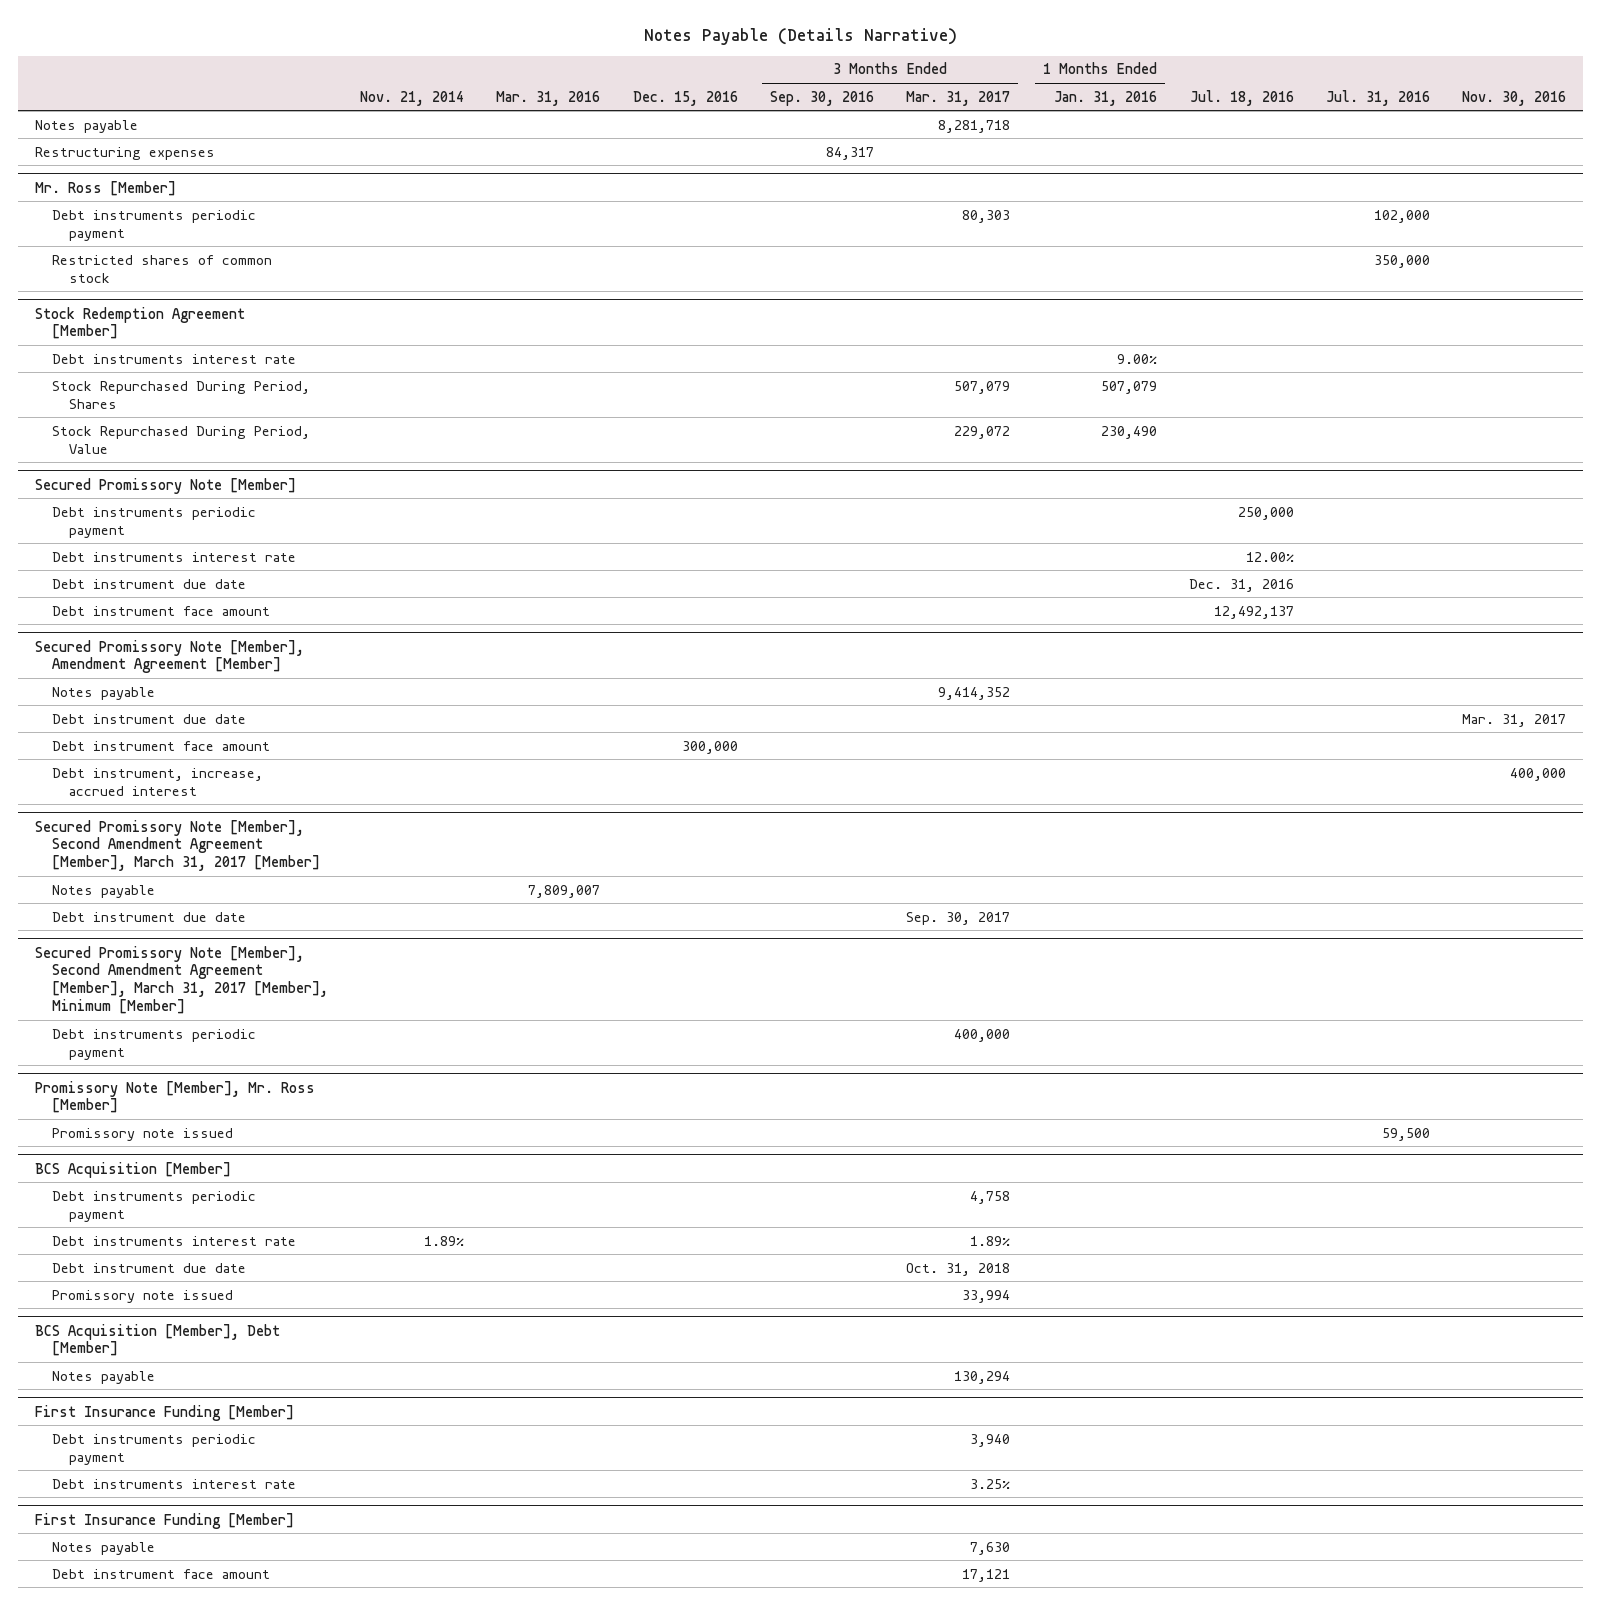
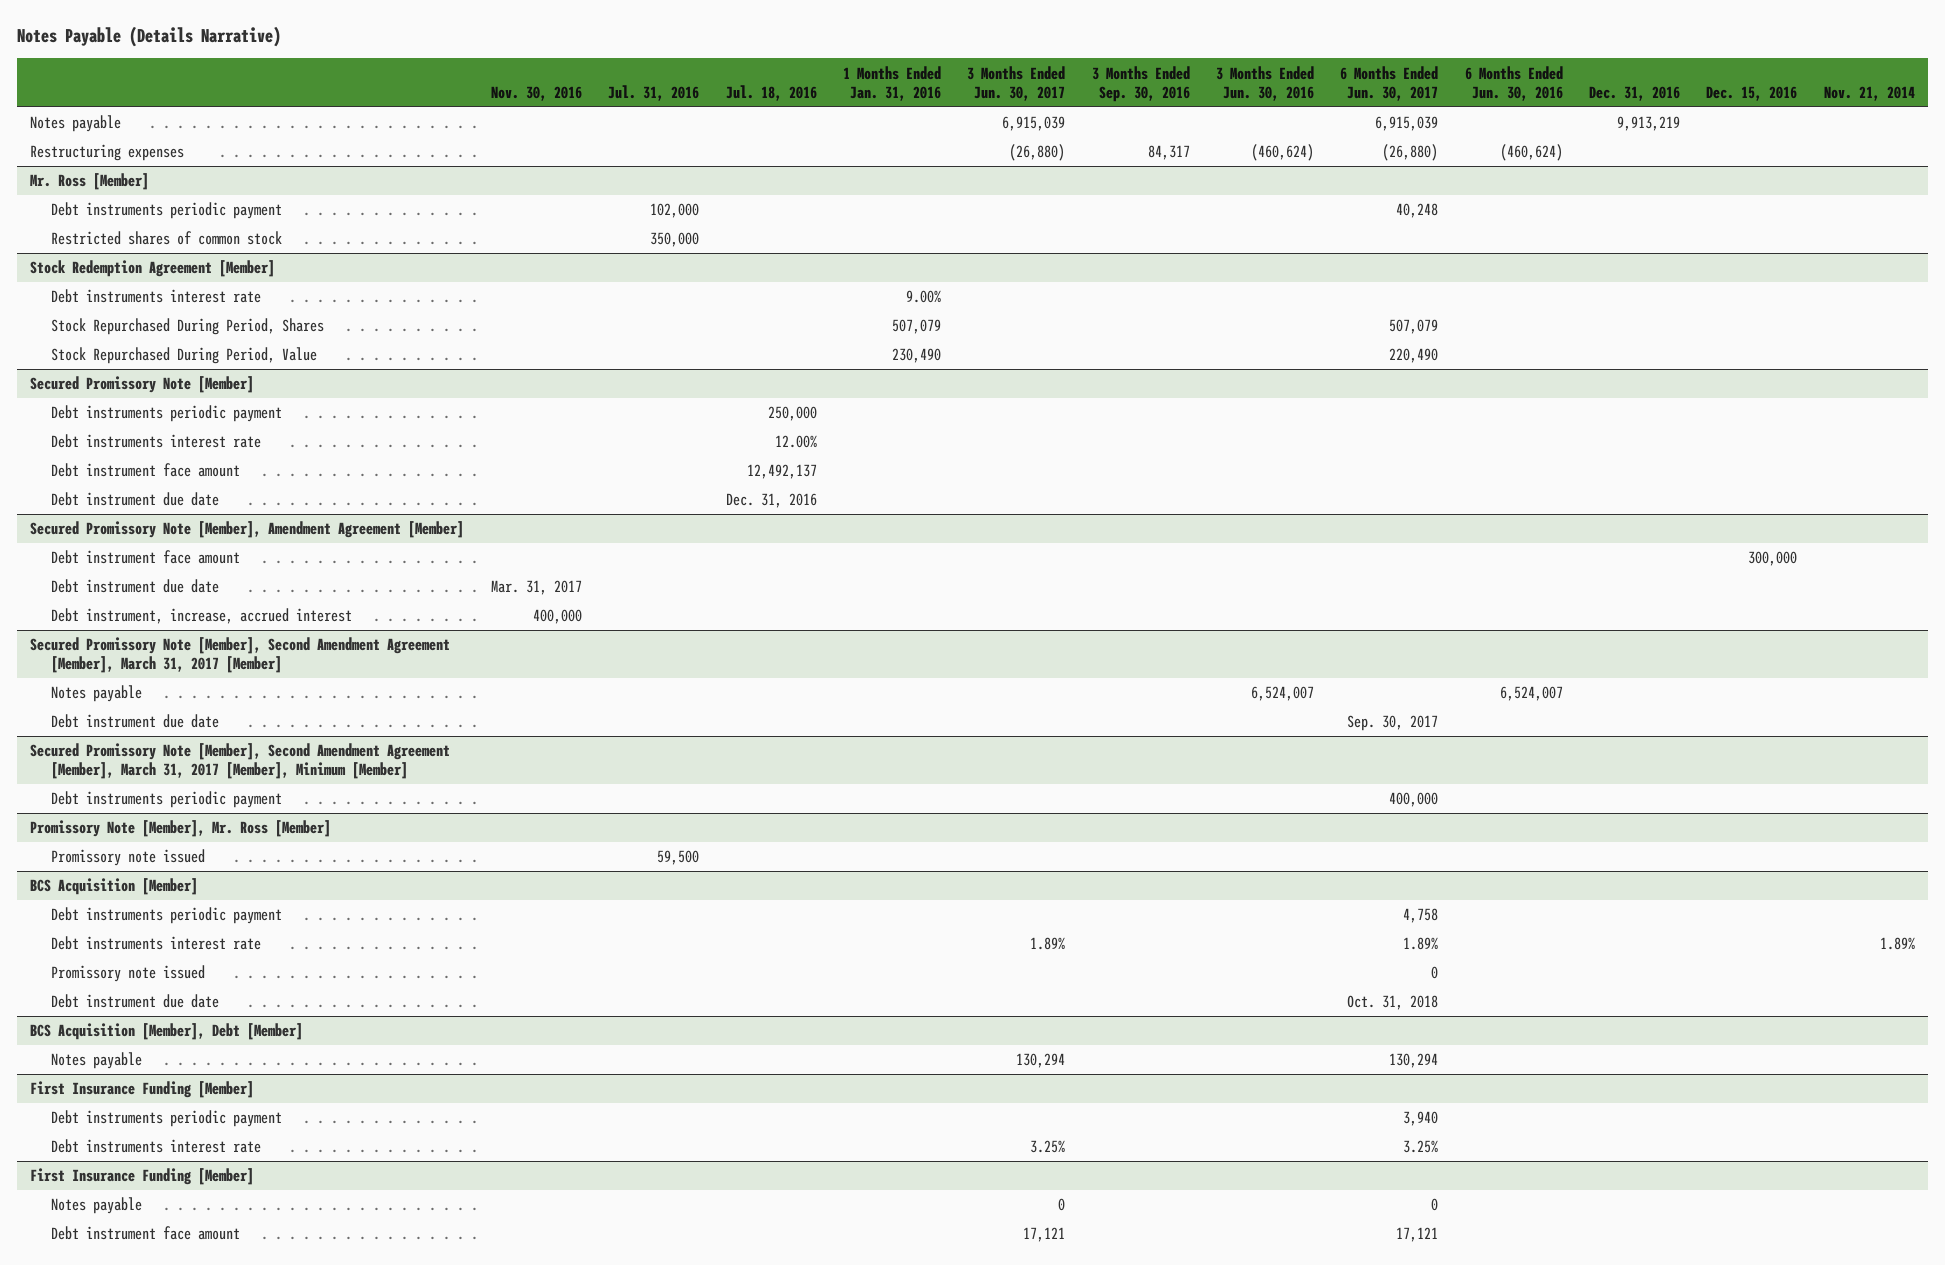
[496,90,601,106] Mar. 31, 2016 -> none
[906,90,1011,106] Mar. 31, 2017 -> none
none -> [967,65,1066,101] 3 Months Ended Jun. 30, 2017
none -> [1215,65,1314,101] 3 Months Ended Jun. 30, 2016
none -> [1340,65,1439,101] 6 Months Ended Jun. 30, 2017
none -> [1464,65,1563,101] 6 Months Ended Jun. 30, 2016
none -> [1588,85,1680,101] Dec. 31, 2016
[51,578,246,589] Debt instrument due date -> [50,492,219,507] Debt instrument due date
[51,686,155,700] Notes payable -> none
[51,713,246,724] Debt instrument due date -> [50,579,219,594] Debt instrument due date
[51,1262,246,1273] Debt instrument due date -> [50,994,219,1009] Debt instrument due date

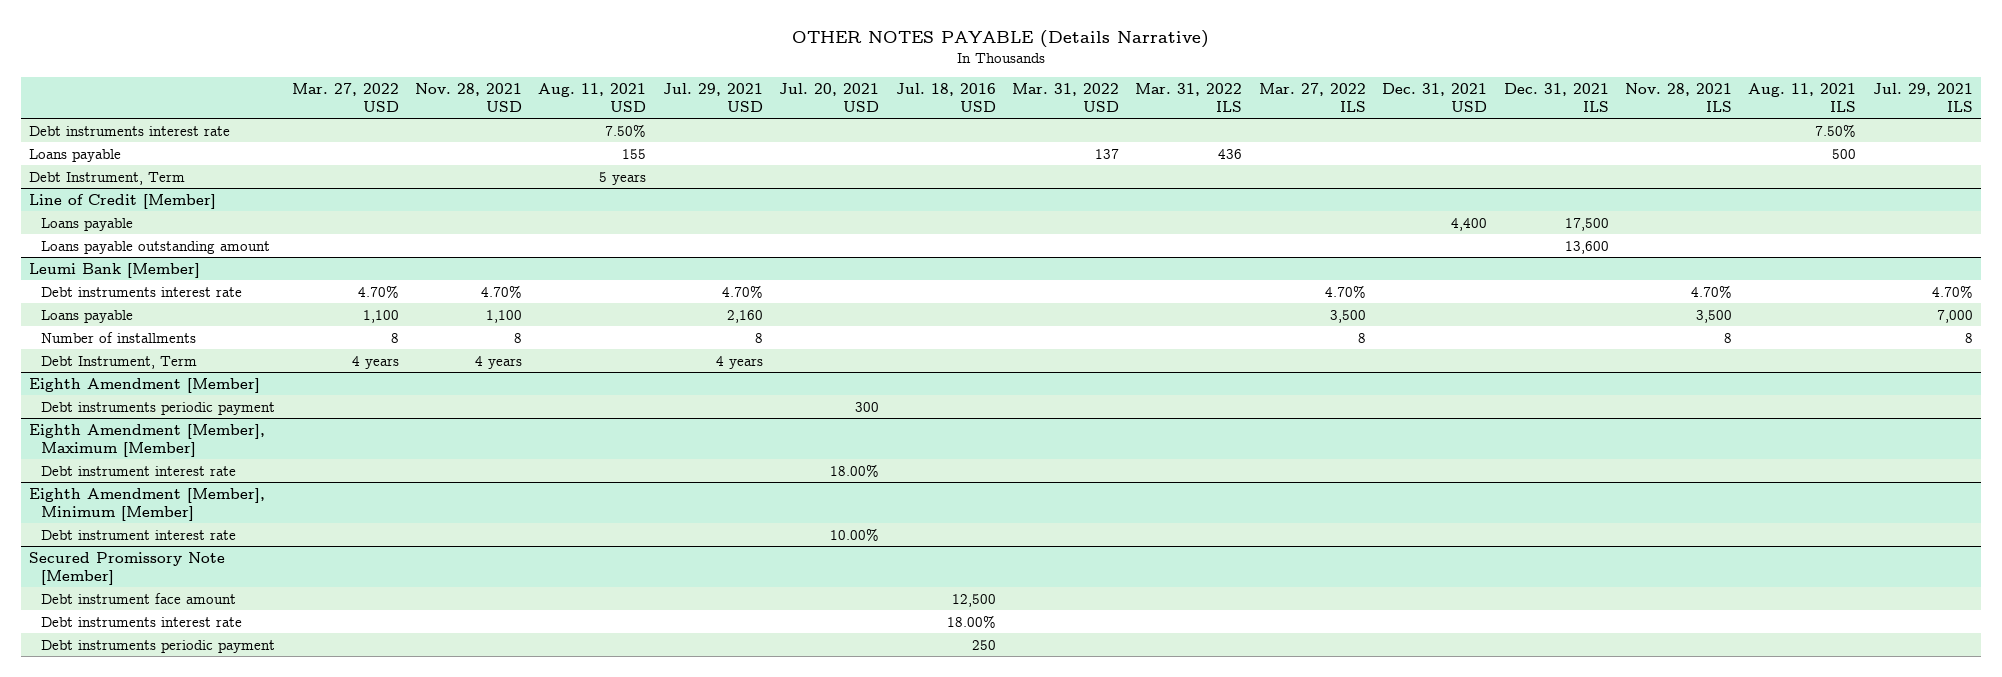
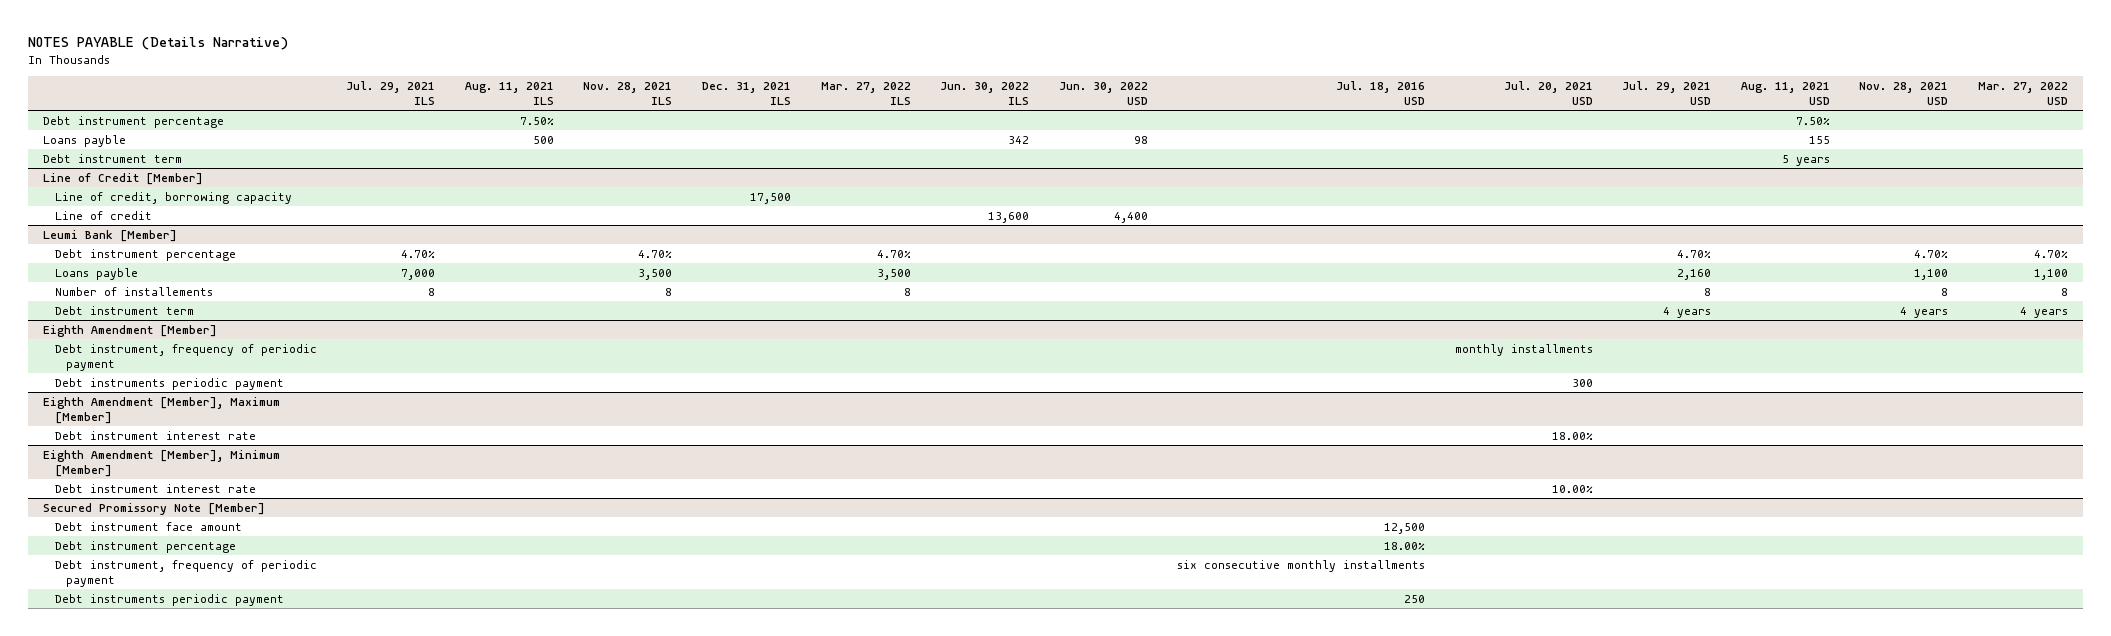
[791,30,1209,49] OTHER NOTES PAYABLE (Details Narrative) -> [28,37,289,51] NOTES PAYABLE (Details Narrative)
[1011,82,1119,112] Mar. 31, 2022 USD -> none
[1135,82,1243,112] Mar. 31, 2022 ILS -> none
[1382,82,1488,112] Dec. 31, 2021 USD -> none
none -> [940,81,1030,106] Jun. 30, 2022 ILS
none -> [1058,81,1148,106] Jun. 30, 2022 USD
[29,125,231,136] Debt instruments interest rate -> [43,115,225,128] Debt instrument percentage
[29,148,122,162] Loans payable -> [43,134,127,147] Loans payble
[29,171,186,185] Debt Instrument, Term -> [43,153,183,163] Debt instrument term
[41,240,271,254] Loans payable outstanding amount -> none
[41,217,134,231] Loans payable -> [54,191,292,204] Line of credit, borrowing capacity
none -> [54,210,152,220] Line of credit
[41,286,243,297] Debt instruments interest rate -> [54,248,236,261] Debt instrument percentage
[41,309,134,323] Loans payable -> [54,267,138,280] Loans payble
[41,331,197,343] Number of installments -> [54,286,213,296] Number of installements
[41,355,198,369] Debt Instrument, Term -> [54,305,194,315] Debt instrument term
none -> [54,343,317,371] Debt instrument, frequency of periodic payment
[41,616,243,627] Debt instruments interest rate -> [54,540,236,553] Debt instrument percentage
none -> [54,559,317,587] Debt instrument, frequency of periodic payment

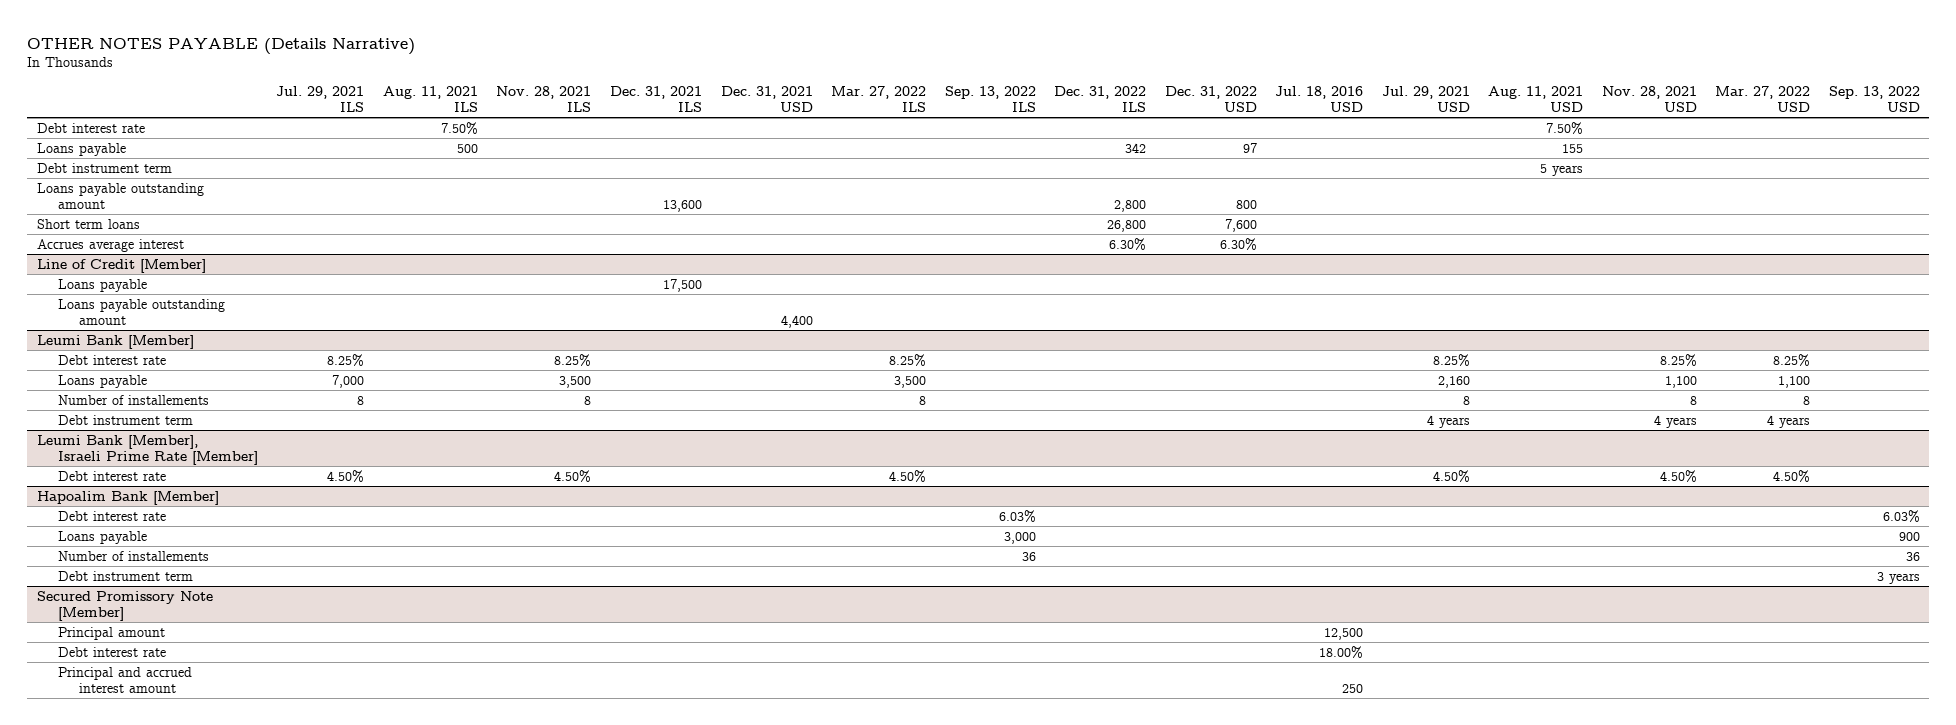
[28,37,289,51] NOTES PAYABLE (Details Narrative) -> [27,37,416,55] OTHER NOTES PAYABLE (Details Narrative)
[940,81,1030,106] Jun. 30, 2022 ILS -> none
[1058,81,1148,106] Jun. 30, 2022 USD -> none
[1503,80,1593,106] Jul. 20, 2021 USD -> none
none -> [720,85,813,112] Dec. 31, 2021 USD
none -> [944,85,1036,112] Sep. 13, 2022 ILS
none -> [1054,85,1147,112] Dec. 31, 2022 ILS
none -> [1164,85,1257,112] Dec. 31, 2022 USD
none -> [1828,85,1920,112] Sep. 13, 2022 USD
[43,115,225,128] Debt instrument percentage -> [36,122,145,133] Debt interest rate
[43,134,127,147] Loans payble -> [36,142,126,156] Loans payable
none -> [36,182,204,209] Loans payable outstanding amount
none -> [36,218,140,229] Short term loans
none -> [36,238,184,252] Accrues average interest
[54,210,152,220] Line of credit -> none
[54,191,292,204] Line of credit, borrowing capacity -> [57,278,147,292] Loans payable
none -> [57,298,225,325] Loans payable outstanding amount
[54,248,236,261] Debt instrument percentage -> [57,354,166,365] Debt interest rate
[401,249,436,258] 4.70% -> [327,353,365,367] 8.25%
[638,249,673,258] 4.70% -> [554,353,592,367] 8.25%
[876,249,911,258] 4.70% -> [889,353,927,367] 8.25%
[1677,249,1712,258] 4.70% -> [1432,353,1470,367] 8.25%
[1914,249,1949,258] 4.70% -> [1659,353,1697,367] 8.25%
[2034,249,2069,258] 4.70% -> [1773,353,1811,367] 8.25%
[54,267,138,280] Loans payble -> [57,374,147,388] Loans payable
[43,324,218,337] Eighth Amendment [Member] -> none
[54,343,317,371] Debt instrument, frequency of periodic payment -> none
[54,377,284,390] Debt instruments periodic payment -> none
[43,396,281,424] Eighth Amendment [Member], Maximum [Member] -> none
[54,430,256,440] Debt instrument interest rate -> none
[43,449,281,477] Eighth Amendment [Member], Minimum [Member] -> none
[54,483,256,493] Debt instrument interest rate -> none
none -> [36,434,258,465] Leumi Bank [Member], Israeli Prime Rate [Member]
none -> [57,470,166,481] Debt interest rate
none -> [36,490,219,505] Hapoalim Bank [Member]
none -> [57,510,166,521] Debt interest rate
none -> [57,530,147,544] Loans payable
none -> [57,550,209,561] Number of installements
none -> [57,570,193,581] Debt instrument term
[54,559,317,587] Debt instrument, frequency of periodic payment -> none
[54,521,242,531] Debt instrument face amount -> [57,626,165,640] Principal amount
[54,540,236,553] Debt instrument percentage -> [57,646,166,657] Debt interest rate
[54,593,284,606] Debt instruments periodic payment -> [57,666,192,693] Principal and accrued interest amount

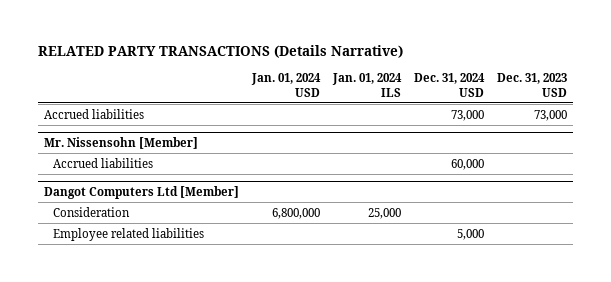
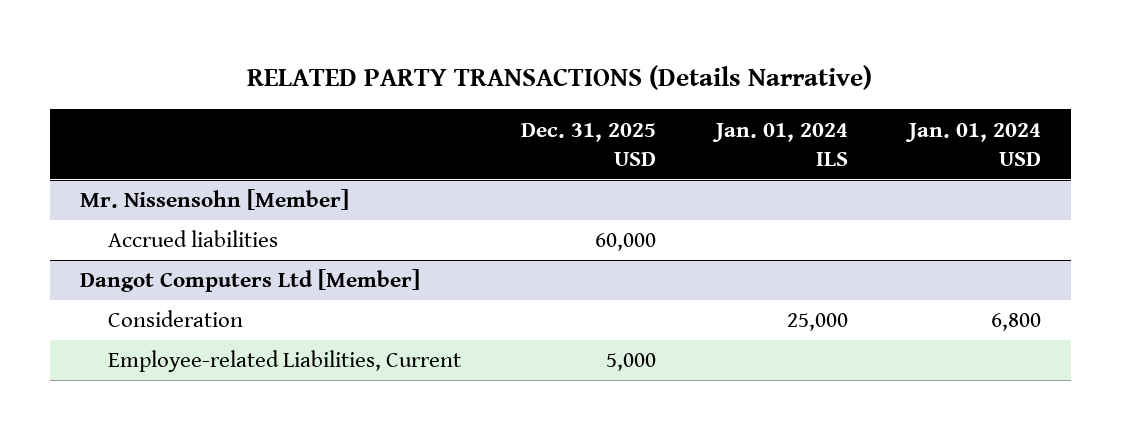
[413,73,485,97] Dec. 31, 2024 USD -> none
[496,73,567,97] Dec. 31, 2023 USD -> none
none -> [520,122,656,167] Dec. 31, 2025 USD
[44,108,145,119] Accrued liabilities -> none
[272,207,321,219] 6,800,000 -> [990,313,1041,332] 6,800
[53,227,205,241] Employee related liabilities -> [107,350,461,373] Employee-related Liabilities, Current

